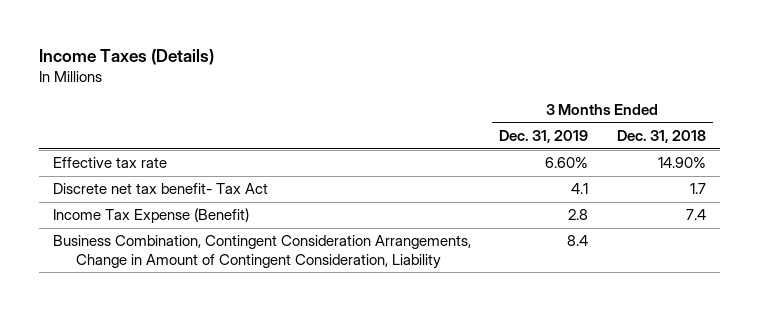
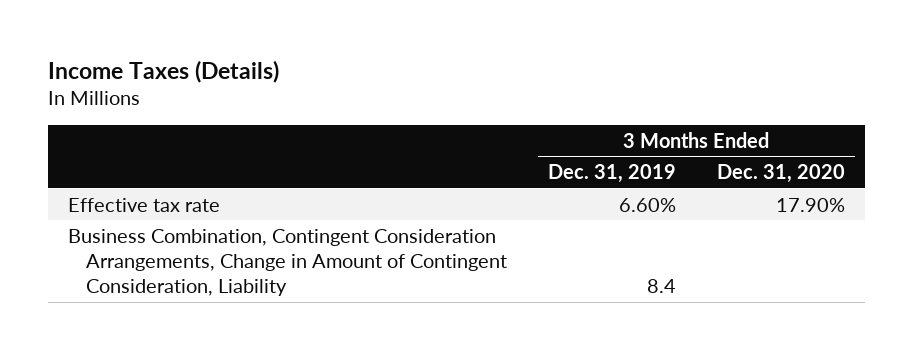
[616,130,706,144] Dec. 31, 2018 -> none
none -> [716,164,845,184] Dec. 31, 2020
[52,183,268,195] Discrete net tax benefit- Tax Act -> none
[52,208,249,224] Income Tax Expense (Benefit) -> none

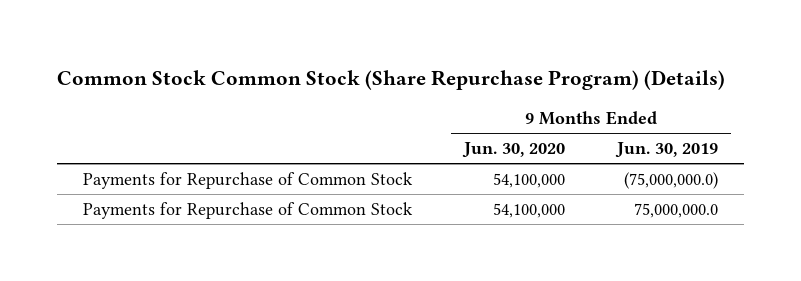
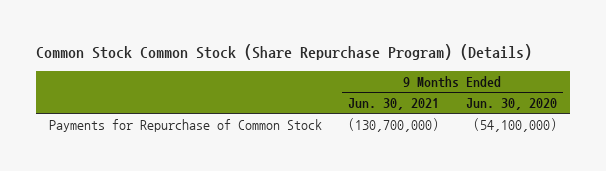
[615,141,719,158] Jun. 30, 2019 -> none
none -> [348,97,440,110] Jun. 30, 2021
[82,201,413,219] Payments for Repurchase of Common Stock -> none
[492,172,565,188] 54,100,000 -> [472,117,557,132] (54,100,000)

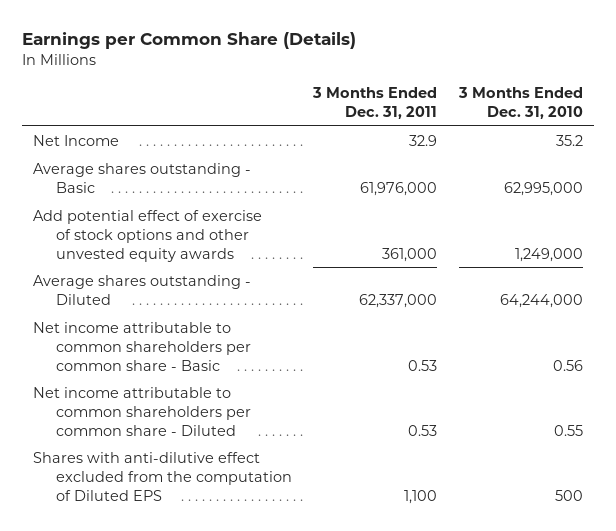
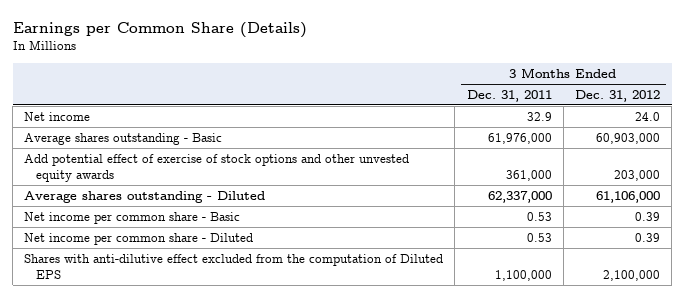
[457,87,583,120] 3 Months Ended Dec. 31, 2010 -> none
none -> [574,89,660,102] Dec. 31, 2012
[32,135,119,147] Net Income -> [24,111,91,121] Net income
[32,322,251,371] Net income attributable to common shareholders per common share - Basic -> [24,211,241,224] Net income per common share - Basic
[32,387,251,436] Net income attributable to common shareholders per common share - Diluted -> [24,232,254,245] Net income per common share - Diluted
[404,489,438,504] 1,100 -> [494,270,552,282] 1,100,000

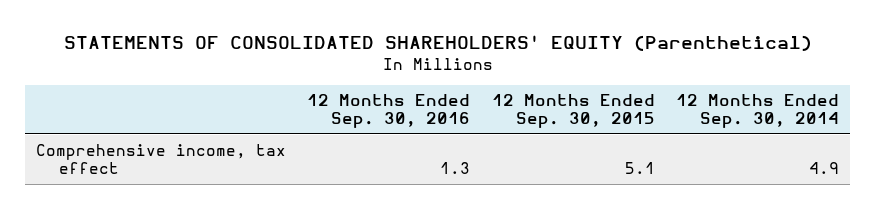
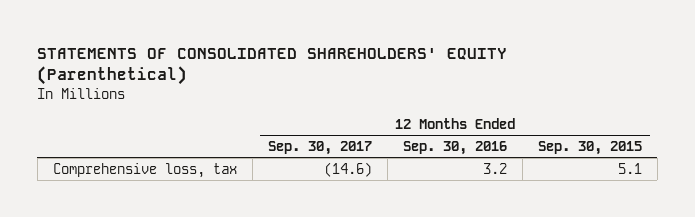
[676,94,840,129] 12 Months Ended Sep. 30, 2014 -> none
none -> [267,141,372,156] Sep. 30, 2017
[35,144,286,175] Comprehensive income, tax effect -> [52,162,237,178] Comprehensive loss, tax
[440,162,471,175] 1.3 -> [482,162,507,174] 3.2

